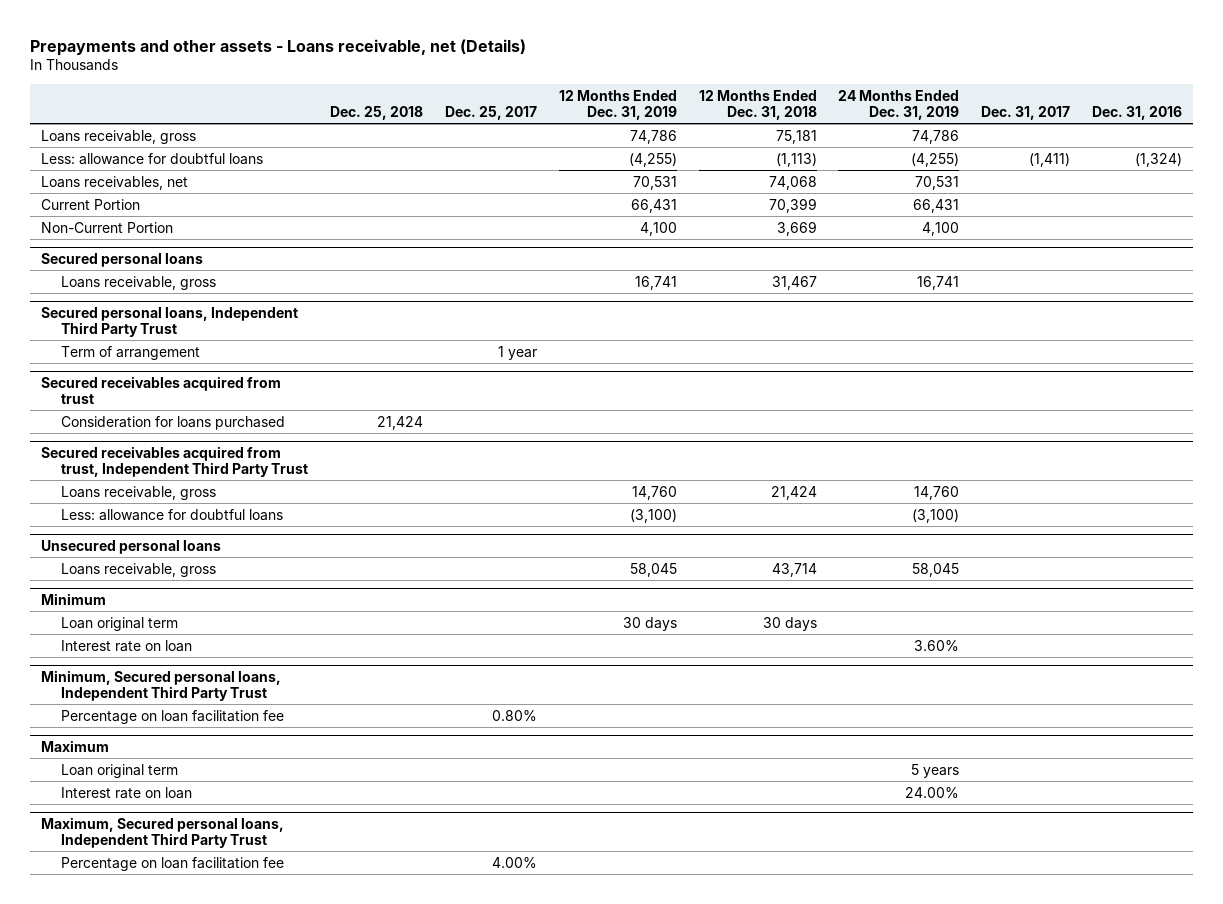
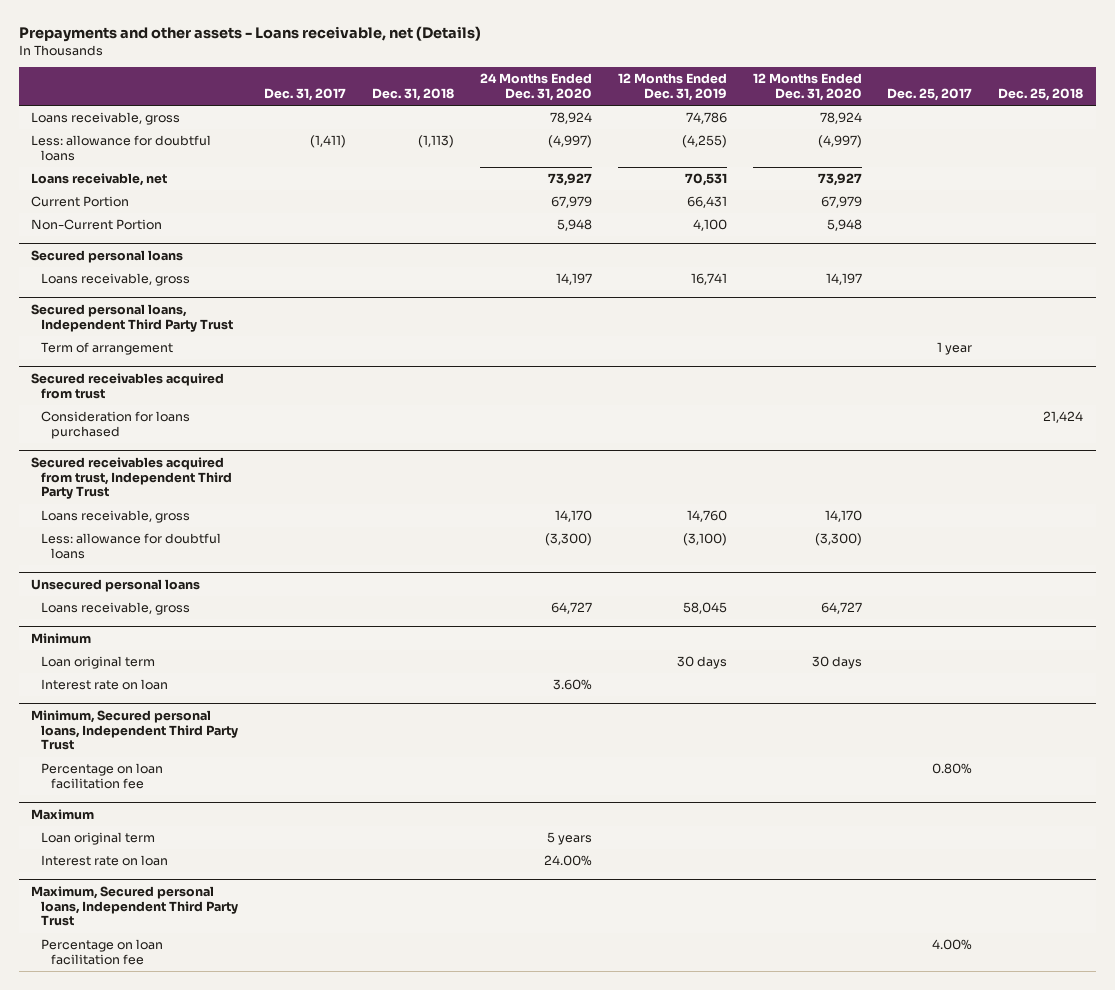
[698,89,817,120] 12 Months Ended Dec. 31, 2018 -> none
[838,89,960,120] 24 Months Ended Dec. 31, 2019 -> none
[1091,105,1182,120] Dec. 31, 2016 -> none
none -> [372,88,455,102] Dec. 31, 2018
none -> [479,73,592,102] 24 Months Ended Dec. 31, 2020
none -> [752,73,862,102] 12 Months Ended Dec. 31, 2020
[40,175,188,190] Loans receivables, net -> [31,173,168,187] Loans receivable, net

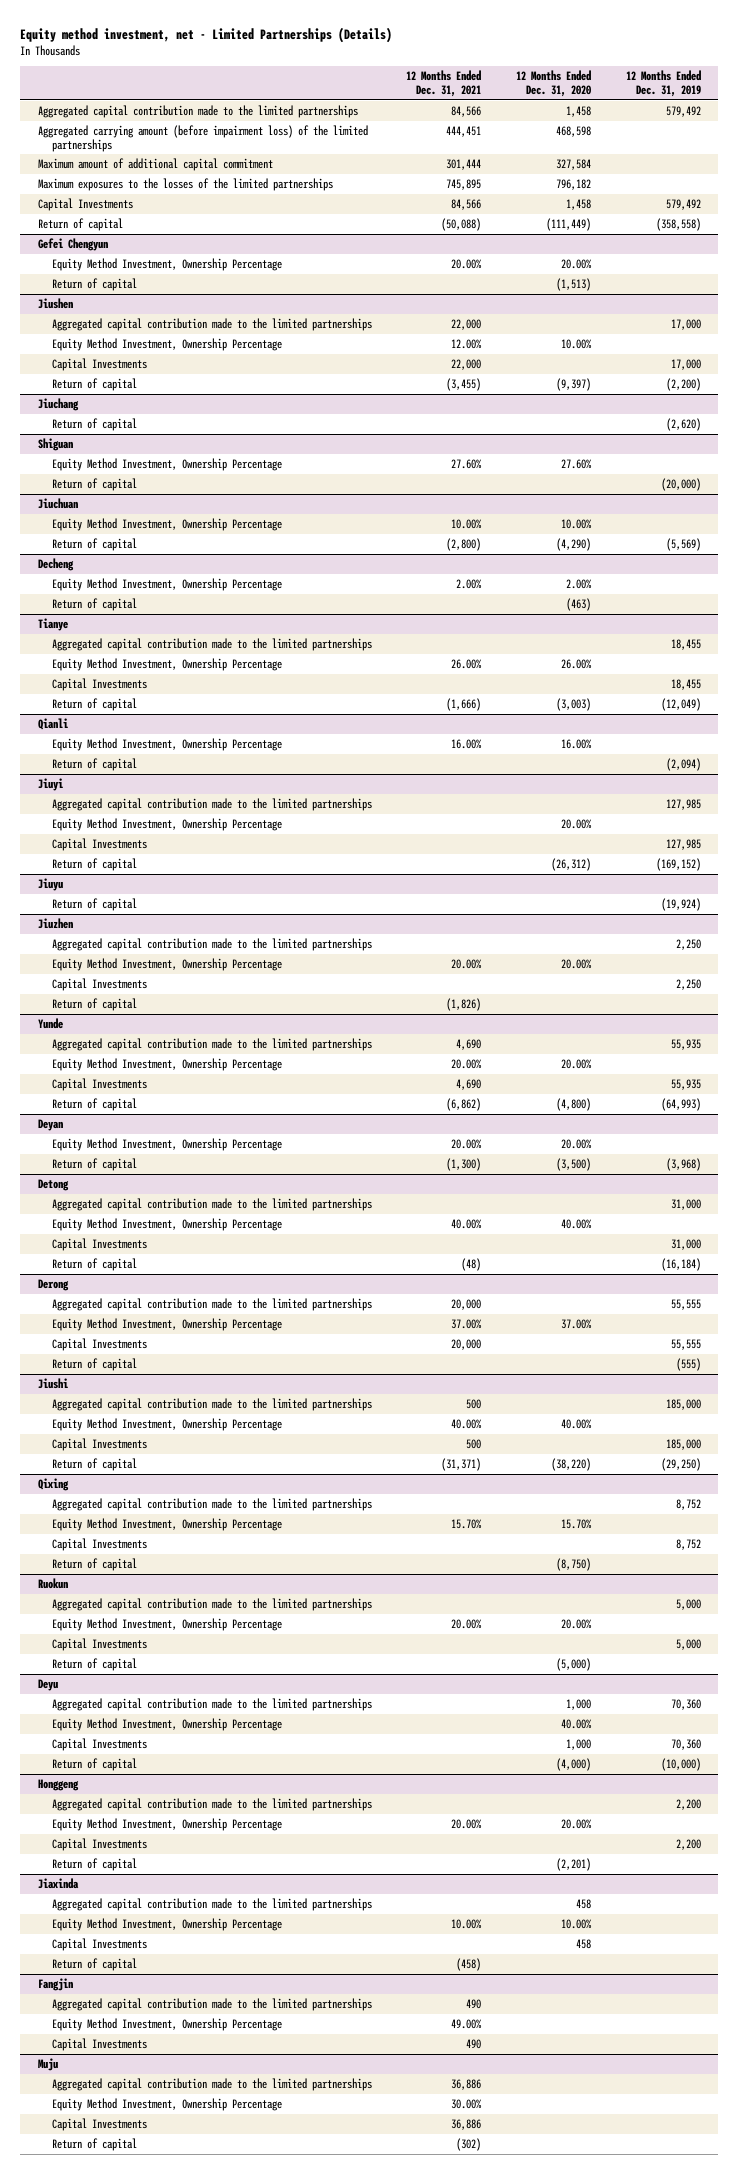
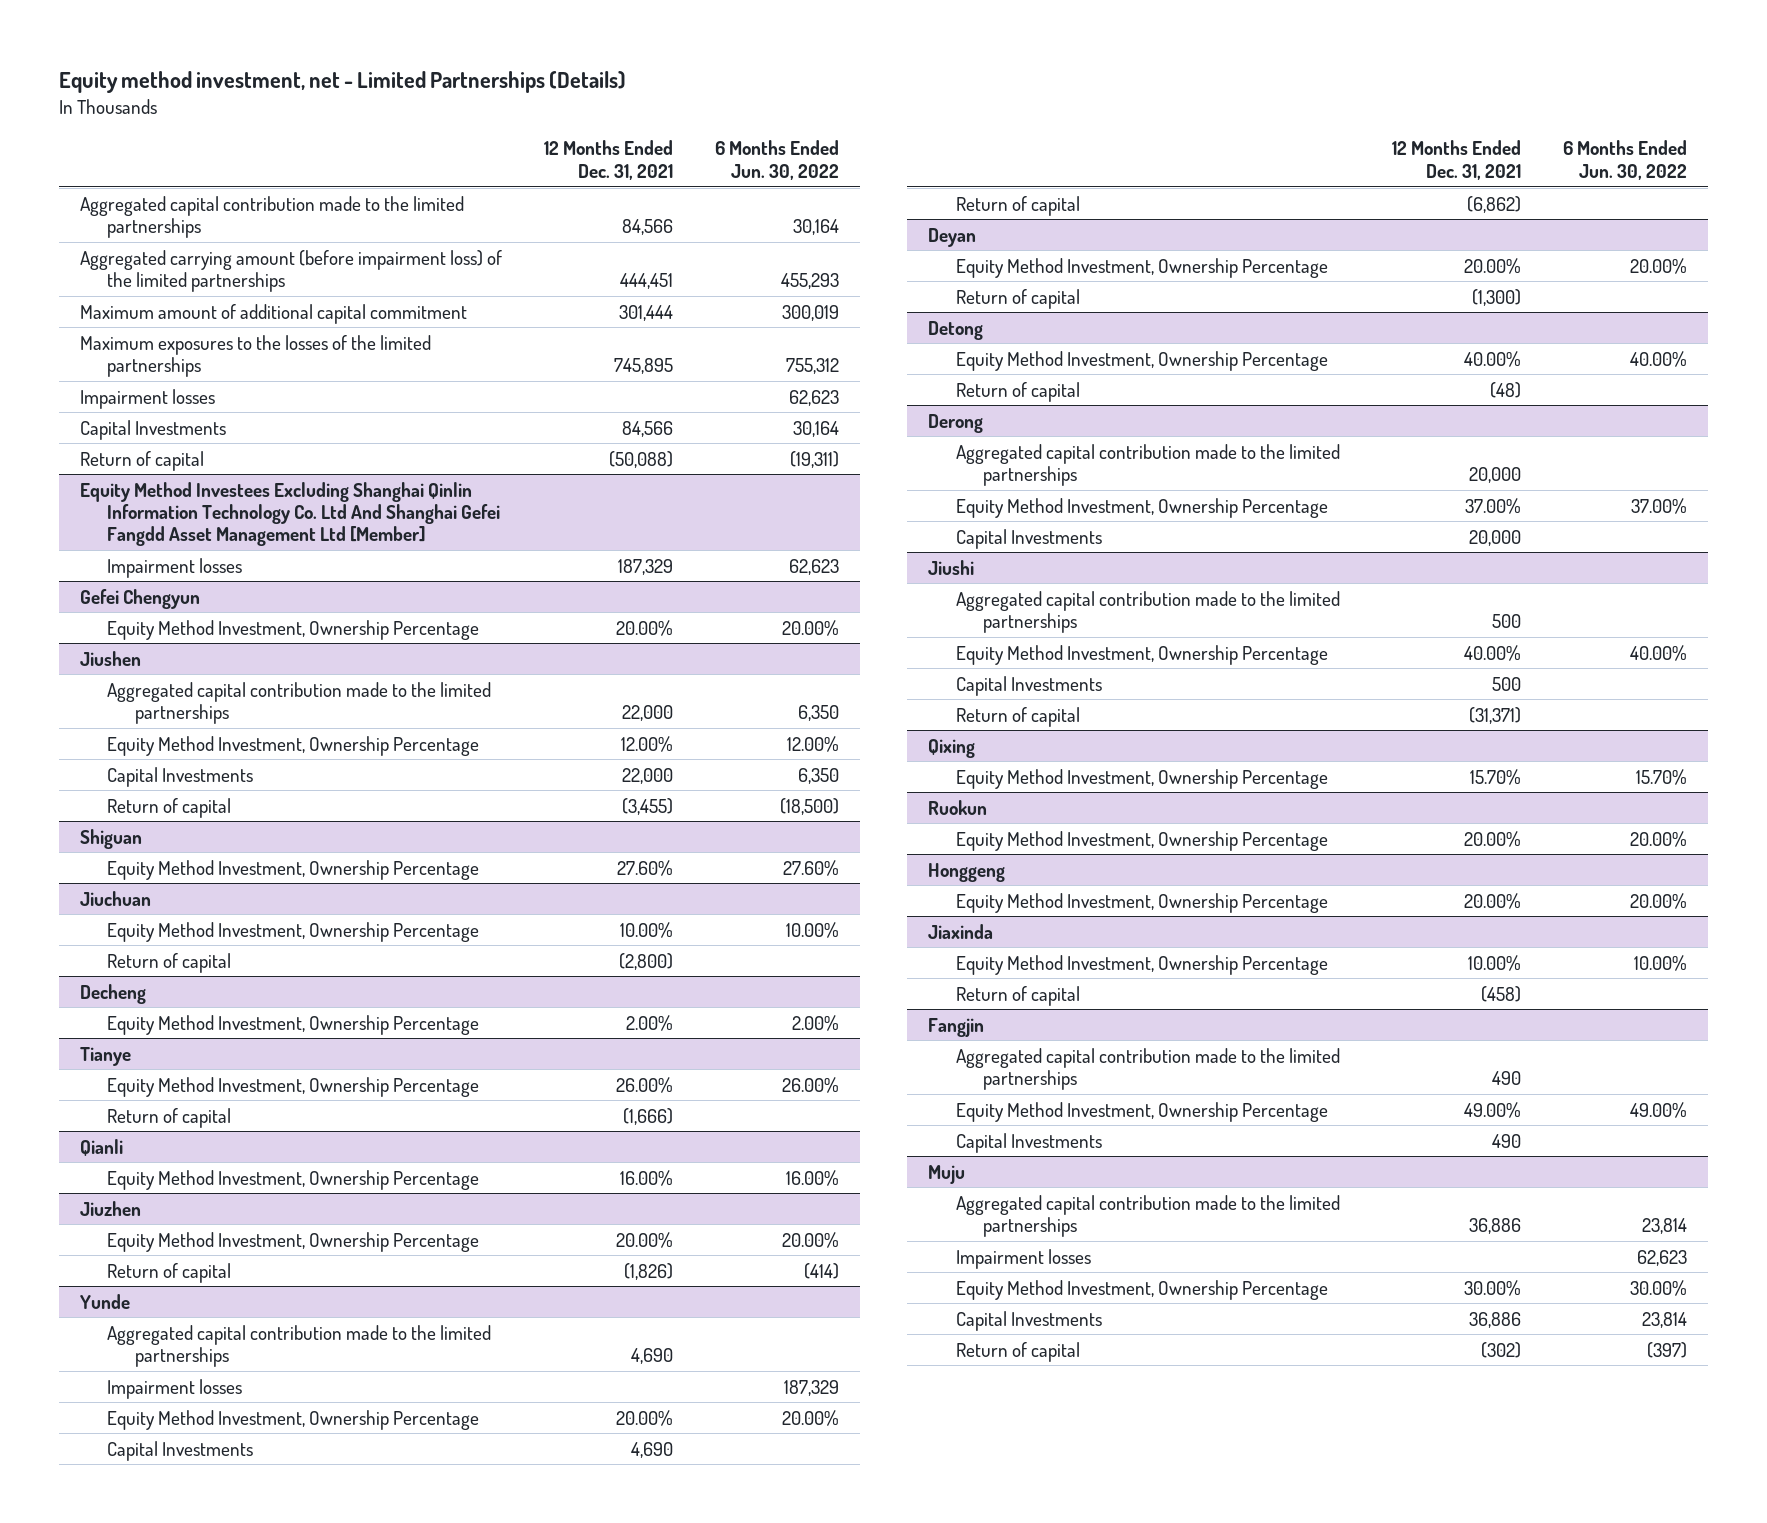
[516,70,592,98] 12 Months Ended Dec. 31, 2020 -> none
[626,70,702,98] 12 Months Ended Dec. 31, 2019 -> none
none -> [714,140,839,180] 6 Months Ended Jun. 30, 2022
none -> [79,388,215,409] Impairment losses
none -> [79,481,501,547] Equity Method Investees Excluding Shanghai Qinlin Information Technology Co. Ltd And Shanghai Gefei Fangdd Asset Management Ltd [Member]
none -> [107,557,243,578] Impairment losses
[51,277,137,291] Return of capital -> none
[37,397,79,411] Jiuchang -> none
[51,417,137,431] Return of capital -> none
[51,477,137,491] Return of capital -> none
[51,597,137,611] Return of capital -> none
[51,637,372,651] Aggregated capital contribution made to the limited partnerships -> none
[51,677,147,691] Capital Investments -> none
[51,757,137,771] Return of capital -> none
[37,777,63,791] Jiuyi -> none
[51,797,372,811] Aggregated capital contribution made to the limited partnerships -> none
[51,817,282,831] Equity Method Investment, Ownership Percentage -> none
[51,837,147,851] Capital Investments -> none
[51,857,137,871] Return of capital -> none
[37,877,63,891] Jiuyu -> none
[51,897,137,911] Return of capital -> none
[51,937,372,951] Aggregated capital contribution made to the limited partnerships -> none
[51,977,147,991] Capital Investments -> none
none -> [107,1378,243,1399] Impairment losses
[51,1197,372,1211] Aggregated capital contribution made to the limited partnerships -> none
[51,1237,147,1251] Capital Investments -> none
[51,1357,137,1371] Return of capital -> none
[51,1497,372,1511] Aggregated capital contribution made to the limited partnerships -> none
[51,1537,147,1551] Capital Investments -> none
[51,1557,137,1571] Return of capital -> none
[51,1597,372,1611] Aggregated capital contribution made to the limited partnerships -> none
[51,1637,147,1651] Capital Investments -> none
[51,1657,137,1671] Return of capital -> none
[37,1678,58,1691] Deyu -> none
[51,1697,372,1711] Aggregated capital contribution made to the limited partnerships -> none
[51,1717,282,1731] Equity Method Investment, Ownership Percentage -> none
[51,1737,147,1751] Capital Investments -> none
[51,1757,137,1771] Return of capital -> none
[51,1797,372,1811] Aggregated capital contribution made to the limited partnerships -> none
[51,1837,147,1851] Capital Investments -> none
[51,1857,137,1871] Return of capital -> none
[51,1897,372,1911] Aggregated capital contribution made to the limited partnerships -> none
[51,1937,147,1951] Capital Investments -> none
none -> [955,1248,1091,1269] Impairment losses

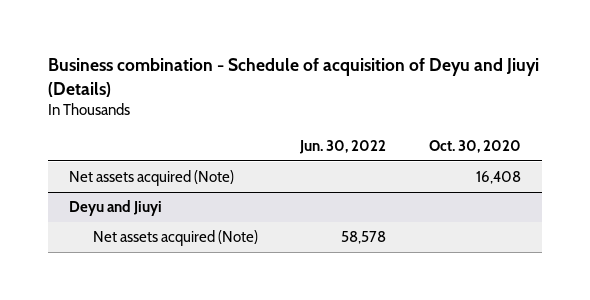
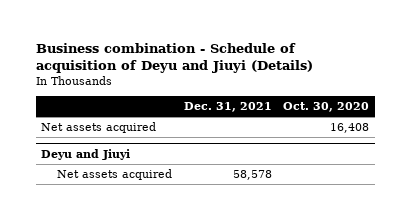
[299,140,387,155] Jun. 30, 2022 -> none
none -> [183,101,272,112] Dec. 31, 2021
[68,170,234,187] Net assets acquired (Note) -> [41,122,157,134] Net assets acquired
[92,230,258,247] Net assets acquired (Note) -> [57,169,173,181] Net assets acquired

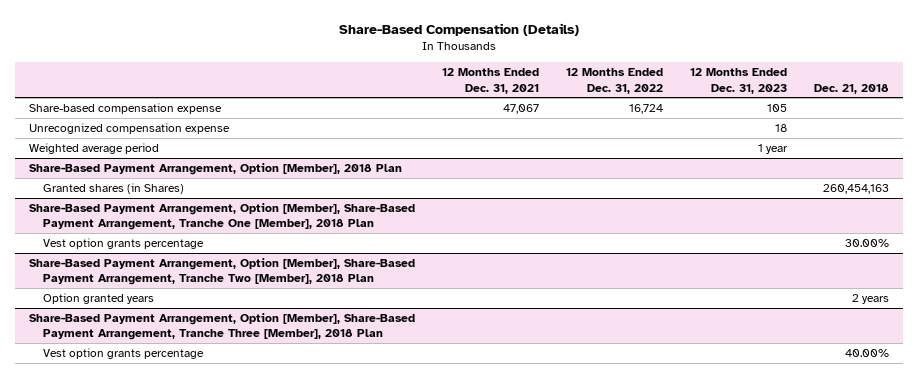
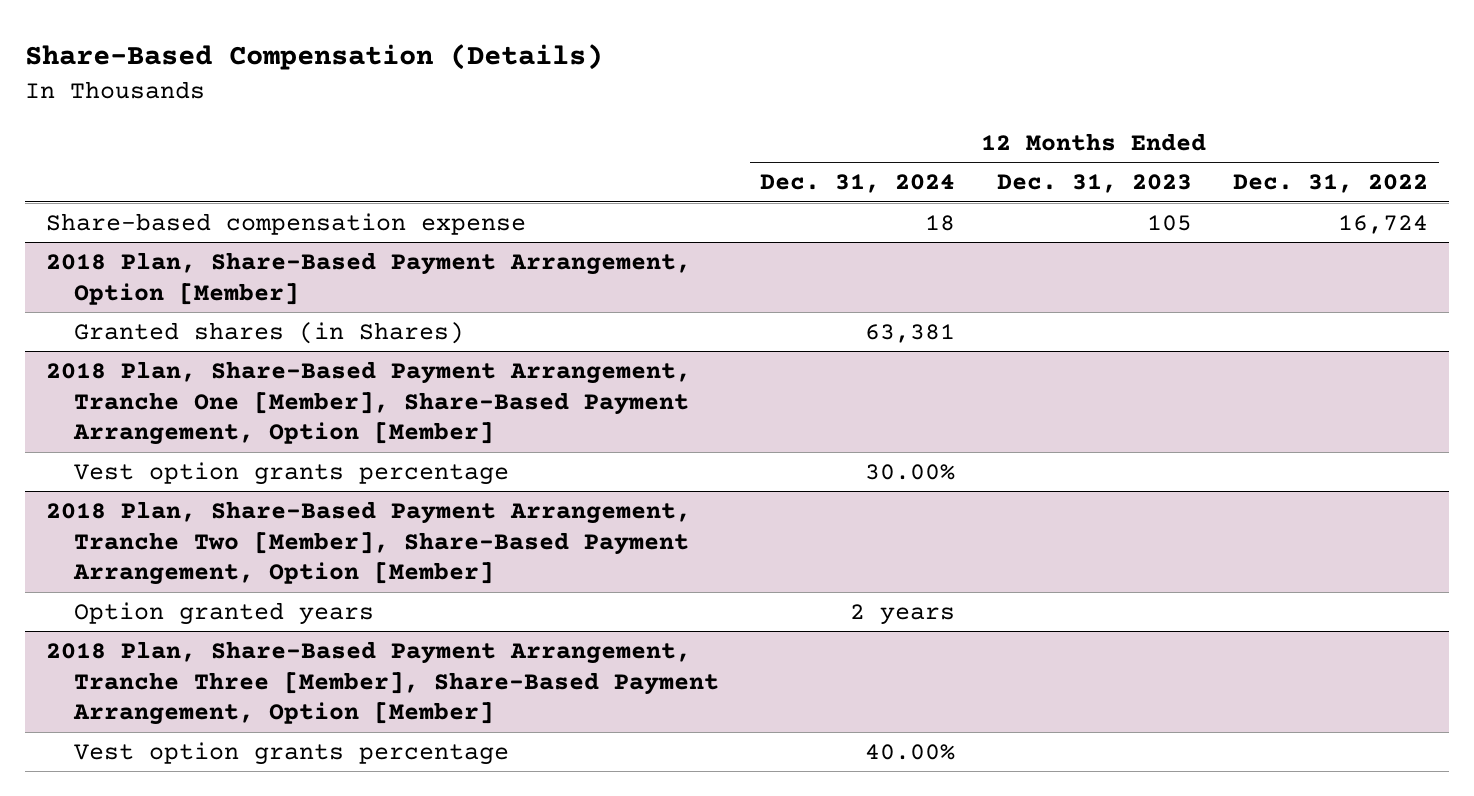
[441,68,539,94] 12 Months Ended Dec. 31, 2021 -> none
[814,83,890,94] Dec. 21, 2018 -> none
none -> [760,174,956,194] Dec. 31, 2024
[28,123,230,135] Unrecognized compensation expense -> none
[28,143,159,155] Weighted average period -> none
[28,163,402,176] Share-Based Payment Arrangement, Option [Member], 2018 Plan -> [45,251,691,305] 2018 Plan, Share-Based Payment Arrangement, Option [Member]
[28,203,415,231] Share-Based Payment Arrangement, Option [Member], Share-Based Payment Arrangement, Tranche One [Member], 2018 Plan -> [45,360,691,446] 2018 Plan, Share-Based Payment Arrangement, Tranche One [Member], Share-Based Payment Arrangement, Option [Member]
[28,258,415,286] Share-Based Payment Arrangement, Option [Member], Share-Based Payment Arrangement, Tranche Two [Member], 2018 Plan -> [45,500,691,586] 2018 Plan, Share-Based Payment Arrangement, Tranche Two [Member], Share-Based Payment Arrangement, Option [Member]
[28,313,415,341] Share-Based Payment Arrangement, Option [Member], Share-Based Payment Arrangement, Tranche Three [Member], 2018 Plan -> [45,640,719,726] 2018 Plan, Share-Based Payment Arrangement, Tranche Three [Member], Share-Based Payment Arrangement, Option [Member]

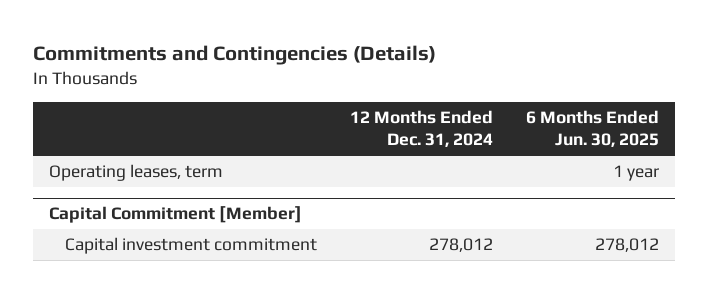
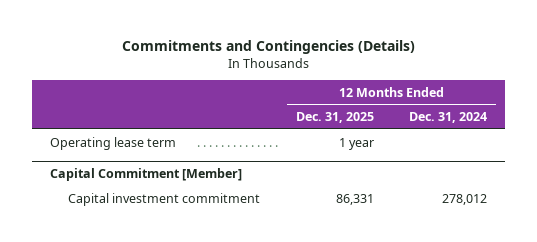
[525,109,659,148] 6 Months Ended Jun. 30, 2025 -> none
none -> [295,112,374,124] Dec. 31, 2025
[49,164,224,182] Operating leases, term -> [49,136,176,150] Operating lease term

